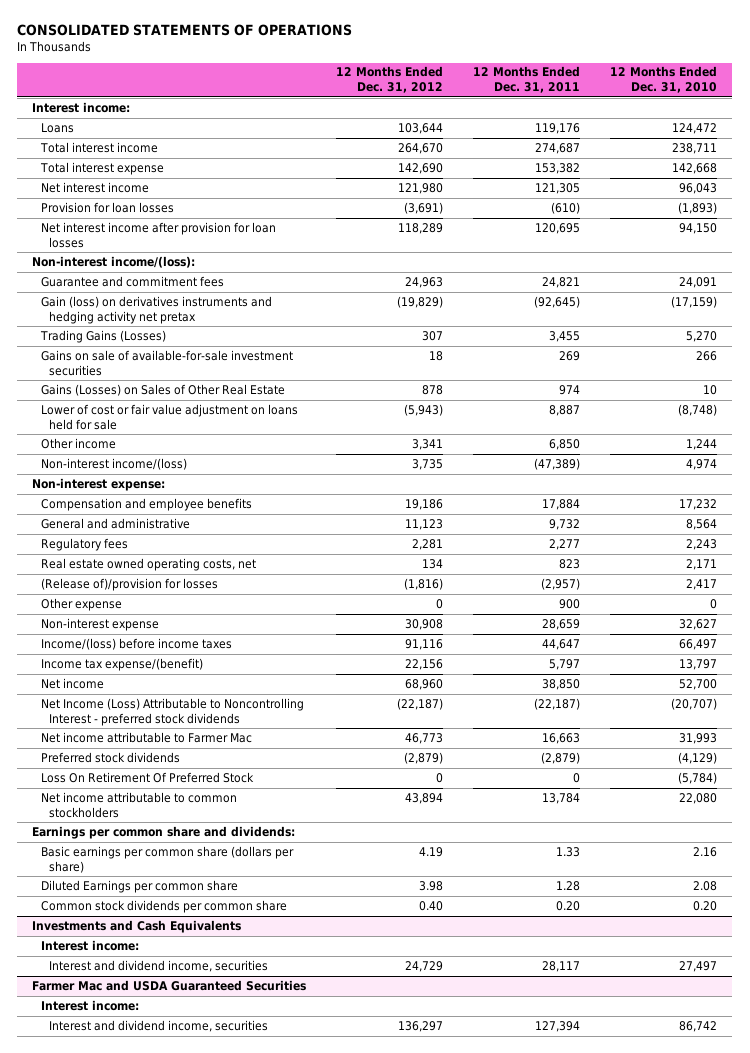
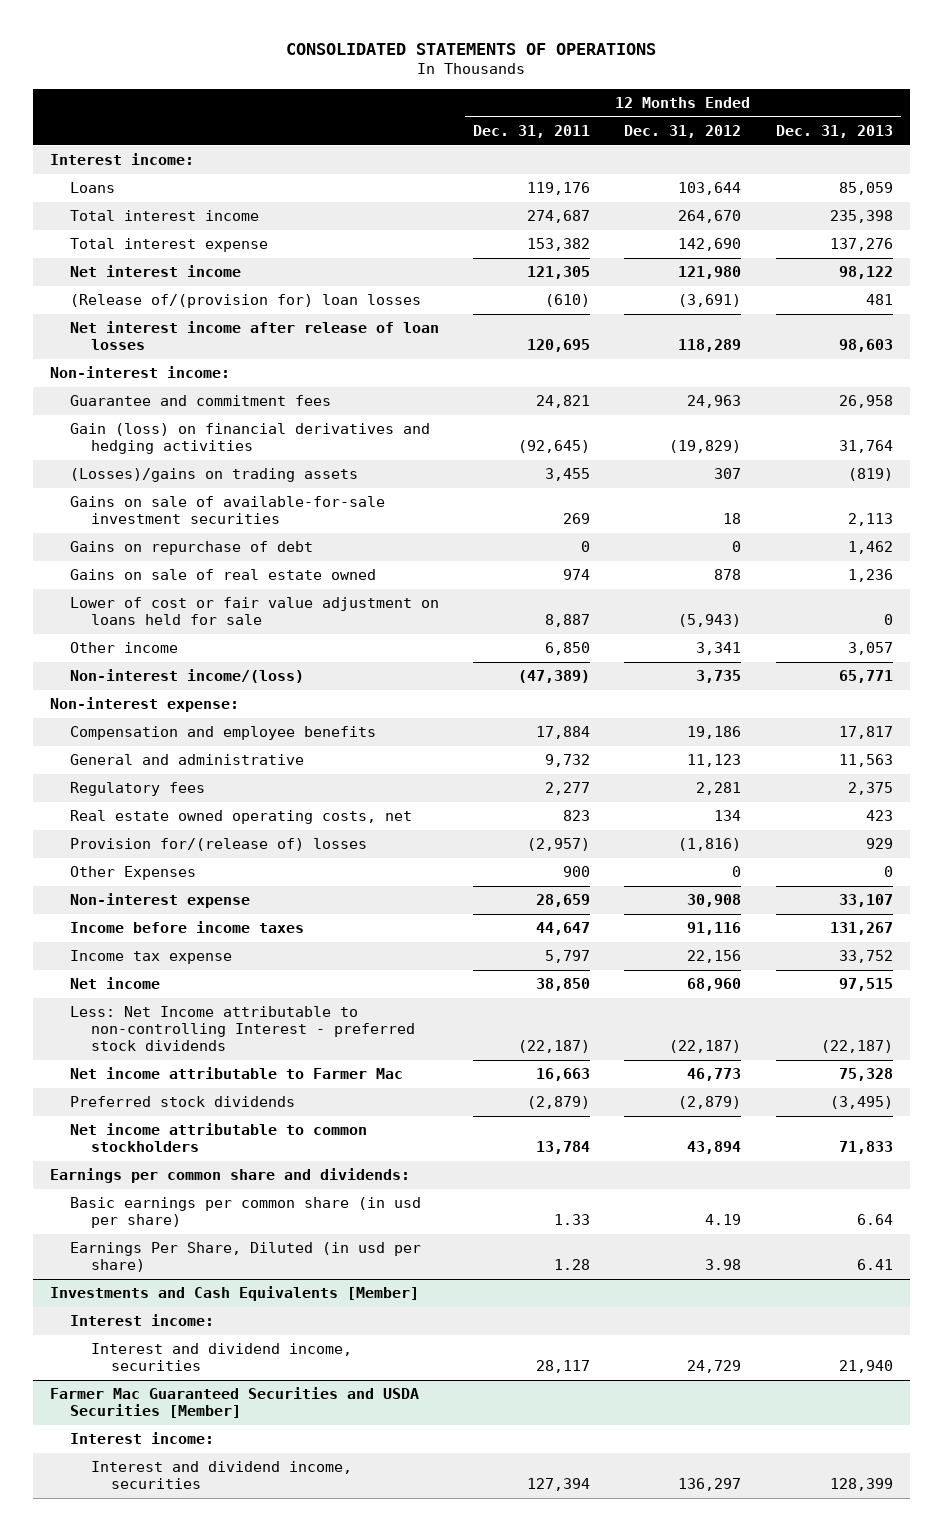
[610,66,718,94] 12 Months Ended Dec. 31, 2010 -> none
none -> [775,125,893,139] Dec. 31, 2013
[40,201,174,213] Provision for loan losses -> [70,294,422,309] (Release of/(provision for) loan losses
[40,221,276,248] Net interest income after provision for loan losses -> [70,321,440,351] Net interest income after release of loan losses
[32,255,196,268] Non-interest income/(loss): -> [49,366,230,379] Non-interest income:
[40,295,272,324] Gain (loss) on derivatives instruments and hedging activity net pretax -> [70,423,431,455] Gain (loss) on financial derivatives and hedging activities
[39,329,166,343] Trading Gains (Losses) -> [70,468,359,483] (Losses)/gains on trading assets
none -> [70,541,314,556] Gains on repurchase of debt
[40,383,285,396] Gains (Losses) on Sales of Other Real Estate -> [70,569,377,581] Gains on sale of real estate owned
[40,577,218,591] (Release of)/provision for losses -> [70,838,368,852] Provision for/(release of) losses
[40,597,122,611] Other expense -> [70,866,197,881] Other Expenses
[40,637,232,650] Income/(loss) before income taxes -> [70,921,305,934] Income before income taxes
[40,657,203,671] Income tax expense/(benefit) -> [70,950,233,965] Income tax expense
[40,697,304,726] Net Income (Loss) Attributable to Noncontrolling Interest - preferred stock dividends -> [70,1006,415,1052] Less: Net Income attributable to non-controlling Interest - preferred stock dividends
[40,771,254,783] Loss On Retirement Of Preferred Stock -> none
[40,899,287,913] Common stock dividends per common share -> none
[40,845,294,873] Basic earnings per common share (dollars per share) -> [70,1197,422,1229] Basic earnings per common share (in usd per share)
[40,879,238,893] Diluted Earnings per common share -> [70,1242,422,1273] Earnings Per Share, Diluted (in usd per share)
[32,919,242,933] Investments and Cash Equivalents -> [49,1286,419,1302] Investments and Cash Equivalents [Member]
[32,979,307,991] Farmer Mac and USDA Guaranteed Securities -> [49,1387,419,1419] Farmer Mac Guaranteed Securities and USDA Securities [Member]

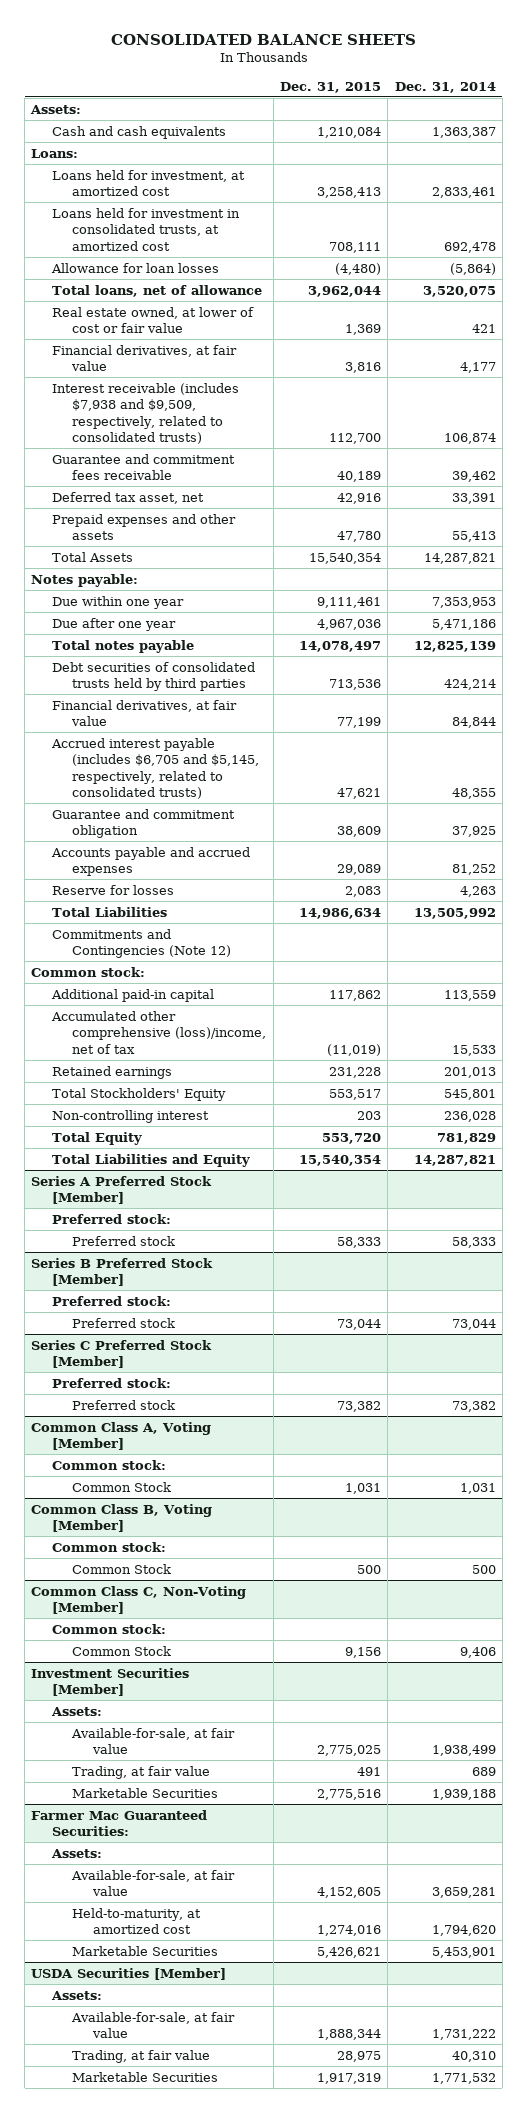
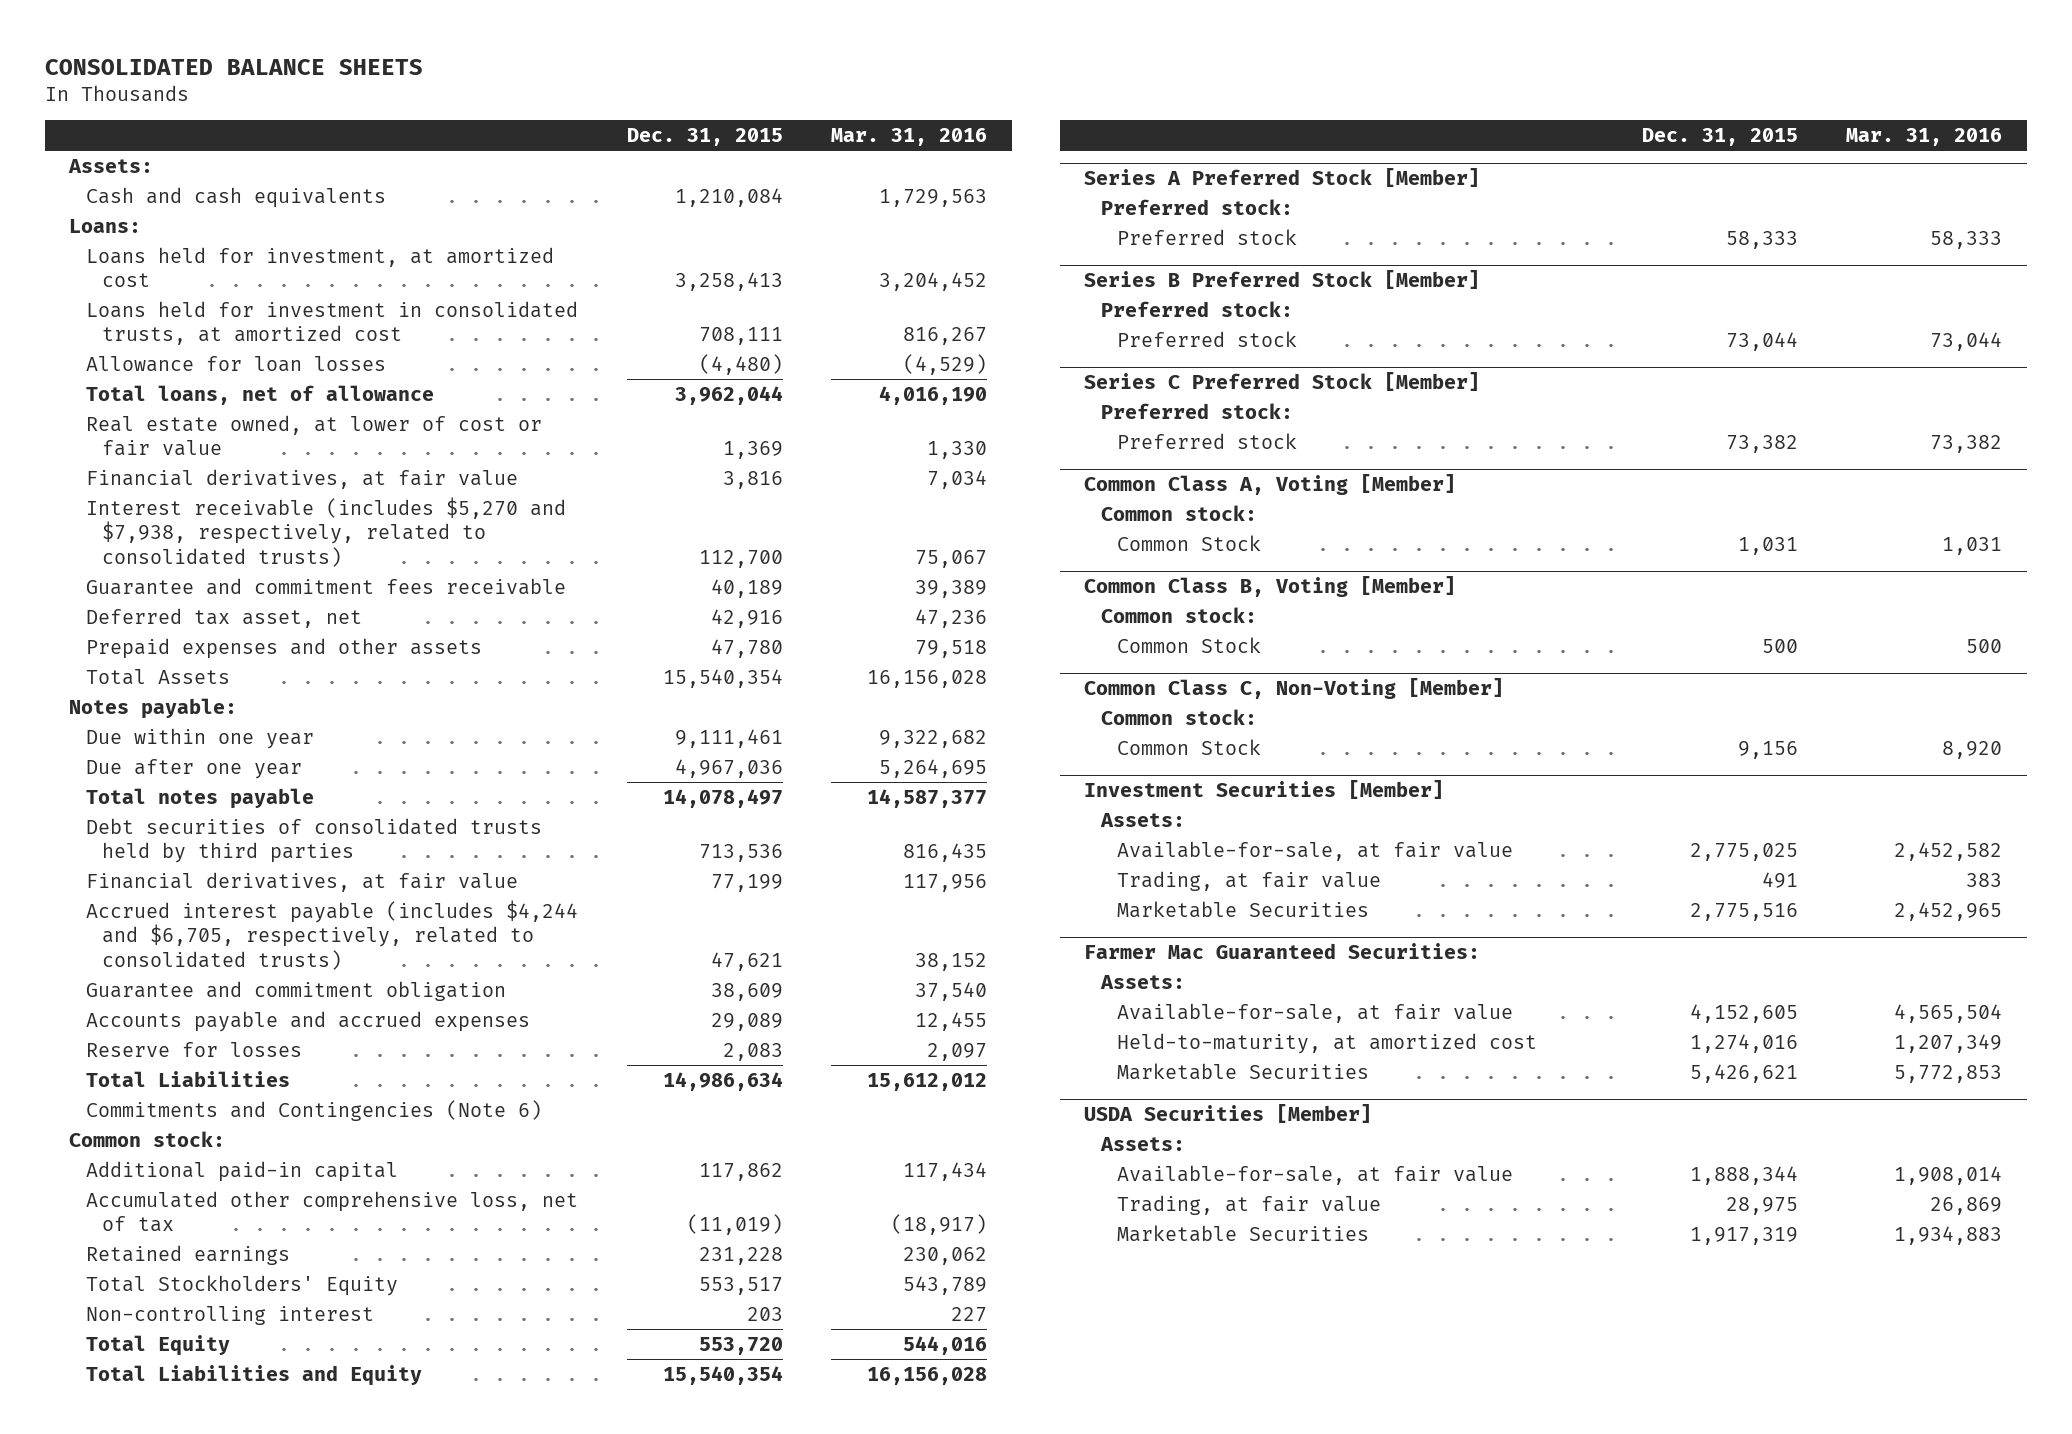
[394,81,496,93] Dec. 31, 2014 -> none
none -> [831,127,988,146] Mar. 31, 2016
[51,382,239,445] Interest receivable (includes $7,938 and $9,509, respectively, related to consolidated trusts) -> [85,496,566,567] Interest receivable (includes $5,270 and $7,938, respectively, related to consolidated trusts)
[50,737,260,800] Accrued interest payable (includes $6,705 and $5,145, respectively, related to consolidated trusts) -> [85,899,578,970] Accrued interest payable (includes $4,244 and $6,705, respectively, related to consolidated trusts)
[51,928,232,959] Commitments and Contingencies (Note 12) -> [85,1099,542,1121] Commitments and Contingencies (Note 6)
[50,1010,267,1054] Accumulated other comprehensive (loss)/income, net of tax -> [85,1190,578,1233] Accumulated other comprehensive loss, net of tax

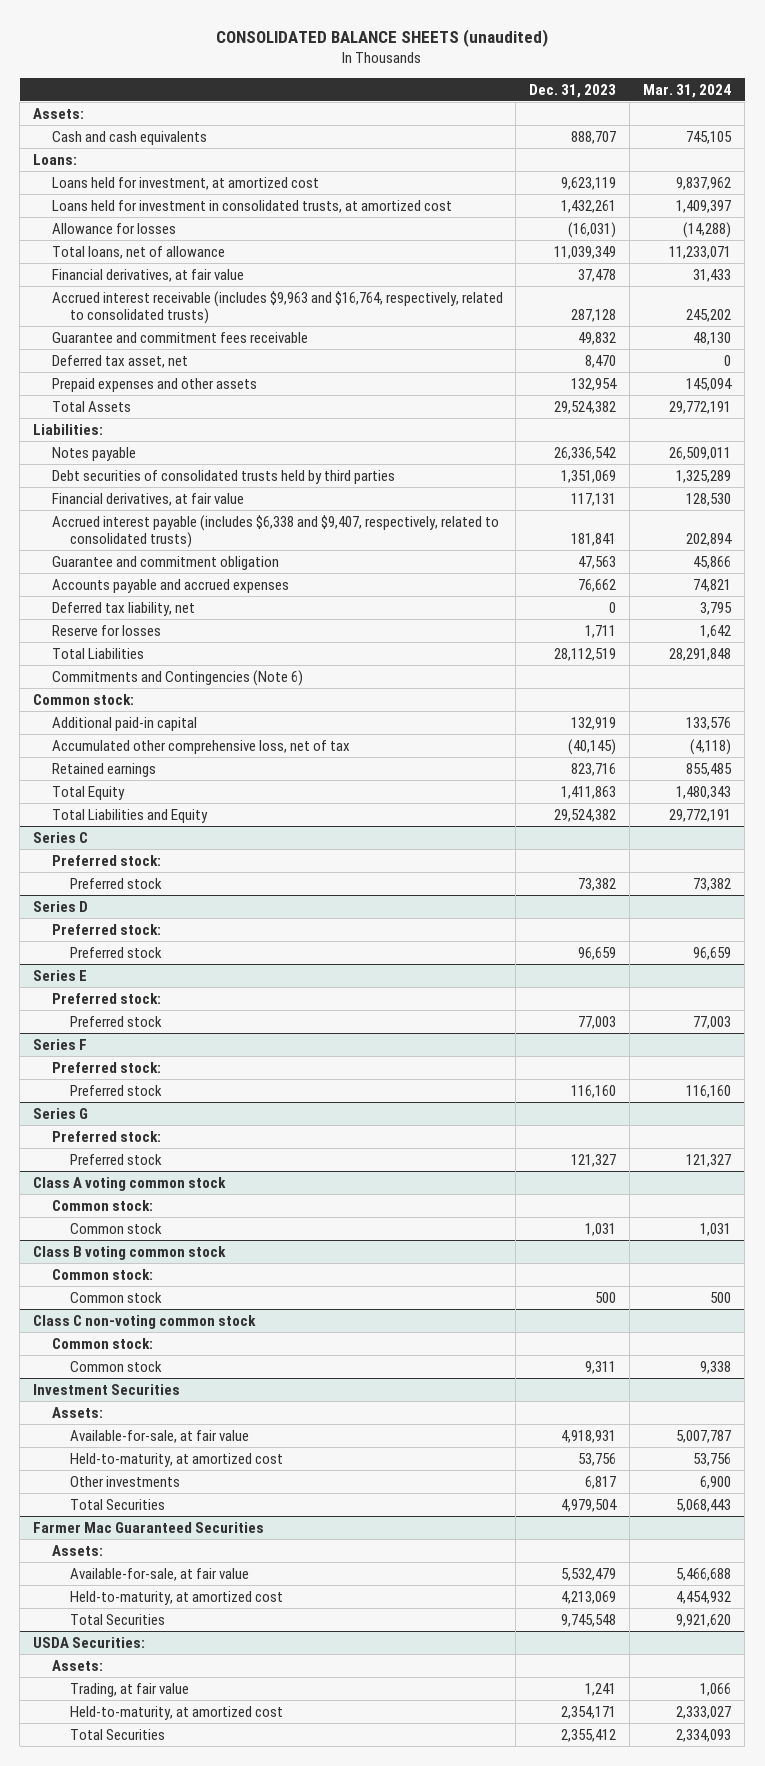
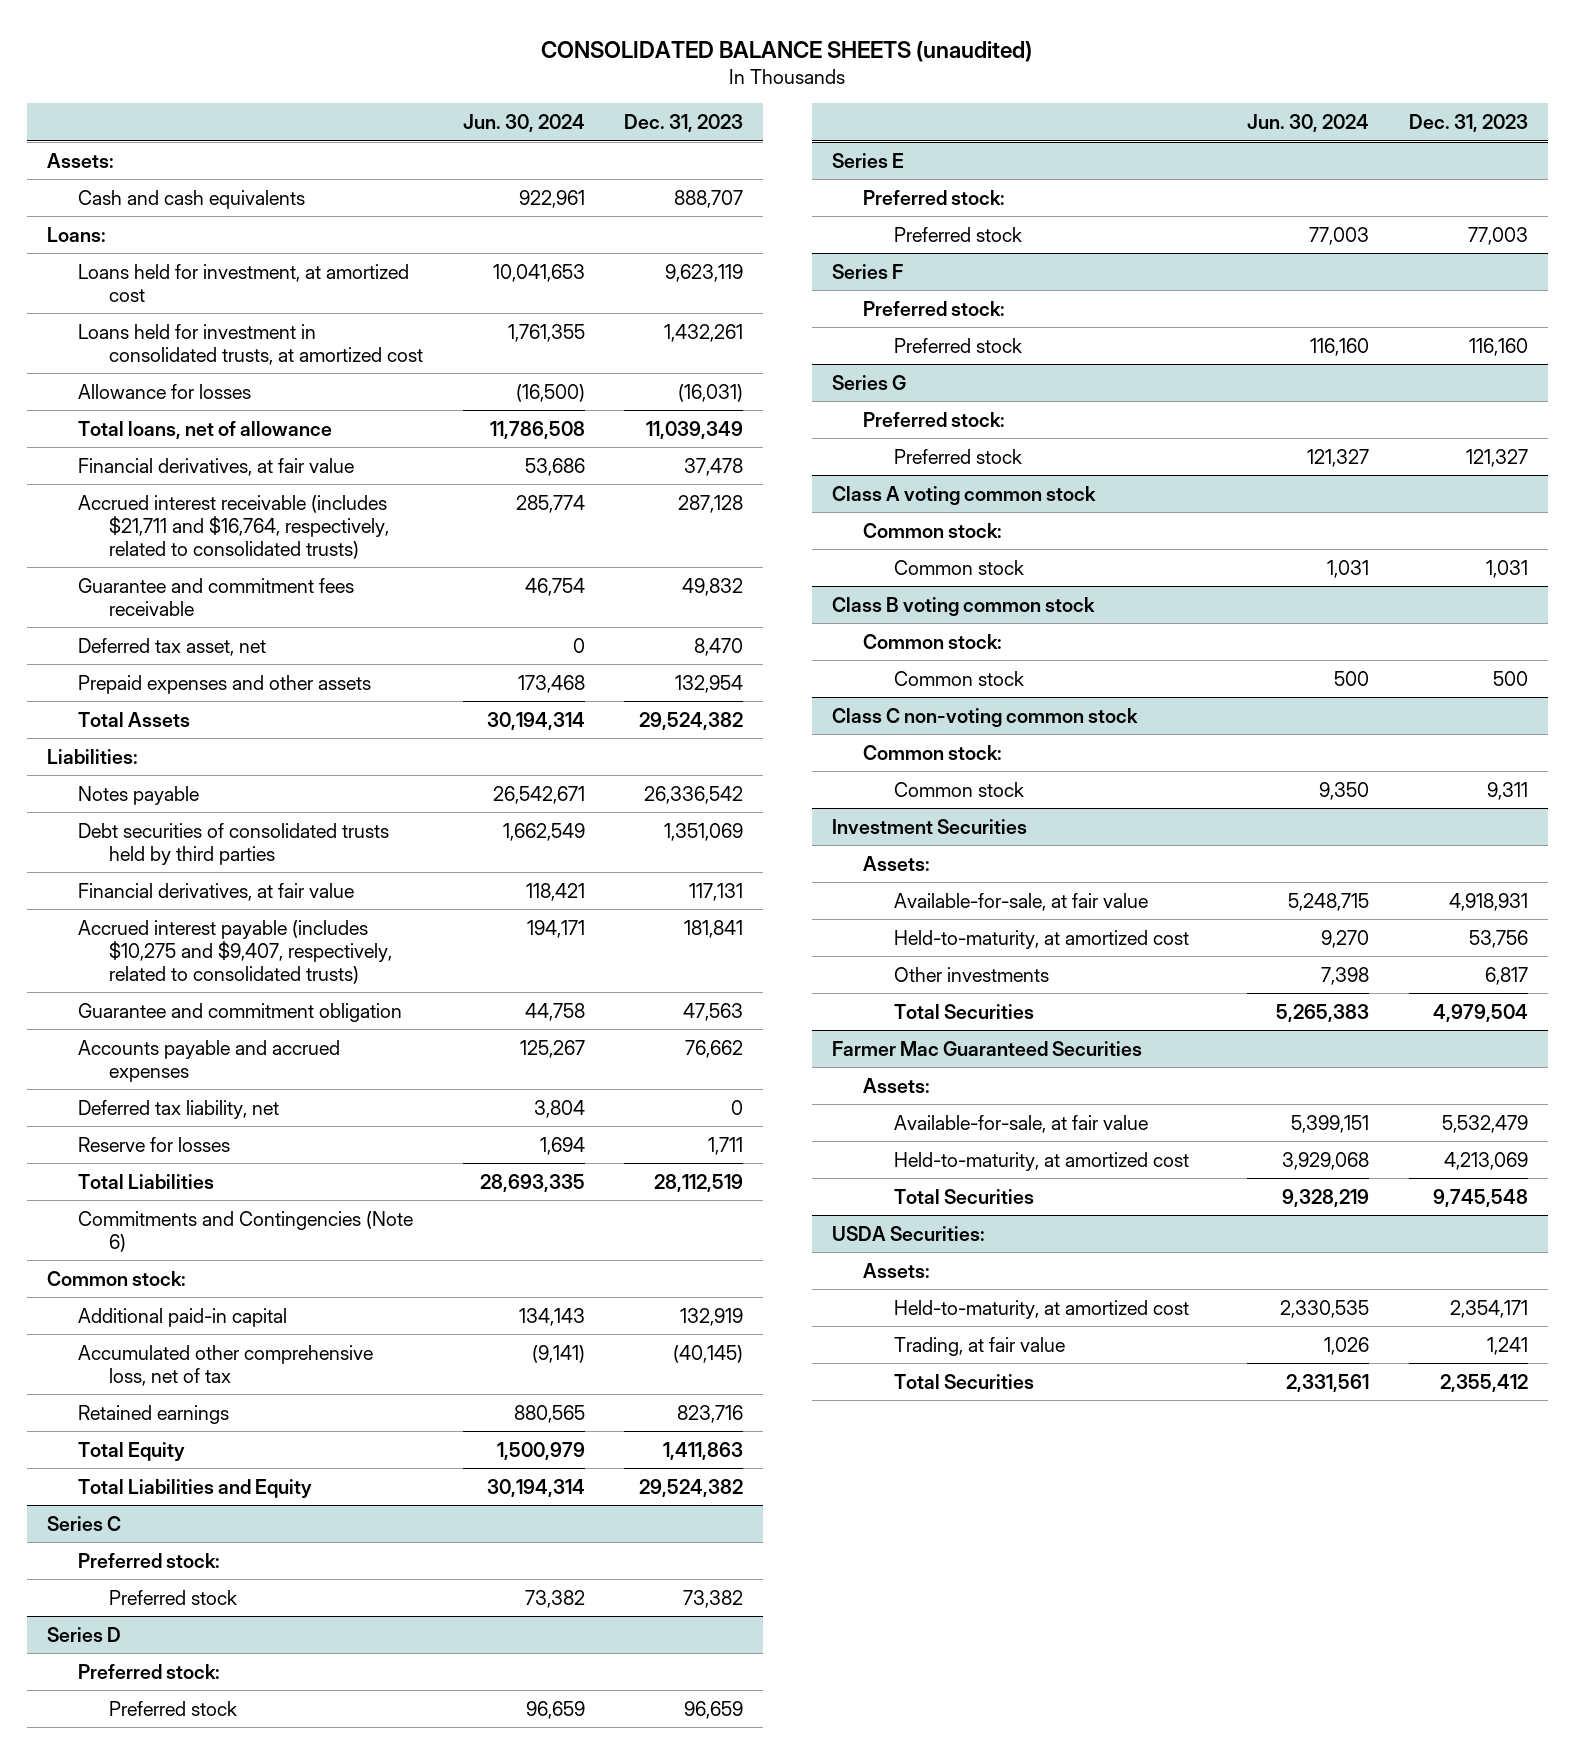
[643,83,732,98] Mar. 31, 2024 -> none
none -> [462,114,585,133] Jun. 30, 2024
[51,290,503,325] Accrued interest receivable (includes $9,963 and $16,764, respectively, related to consolidated trusts) -> [78,494,390,559] Accrued interest receivable (includes $21,711 and $16,764, respectively, related to consolidated trusts)
[51,514,499,549] Accrued interest payable (includes $6,338 and $9,407, respectively, related to consolidated trusts) -> [78,919,393,984] Accrued interest payable (includes $10,275 and $9,407, respectively, related to consolidated trusts)
[69,1682,189,1697] Trading, at fair value -> [893,1336,1065,1356] Trading, at fair value

